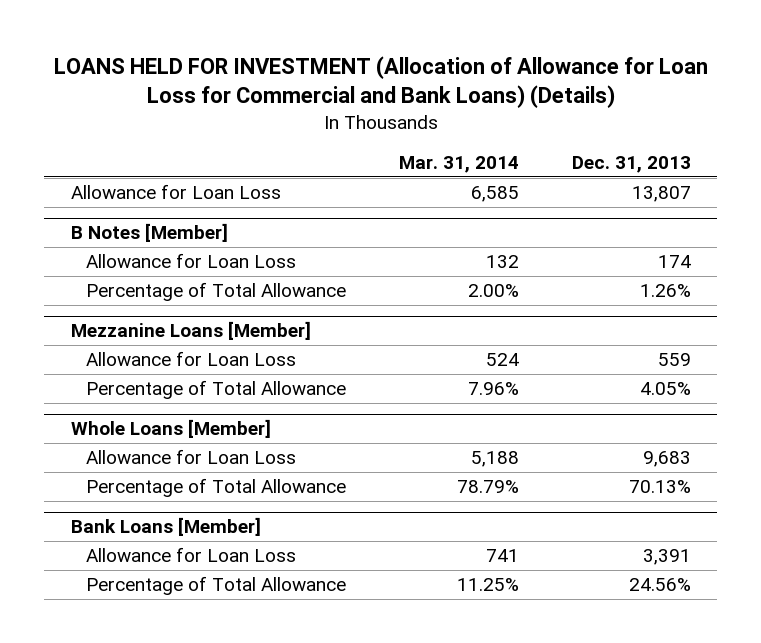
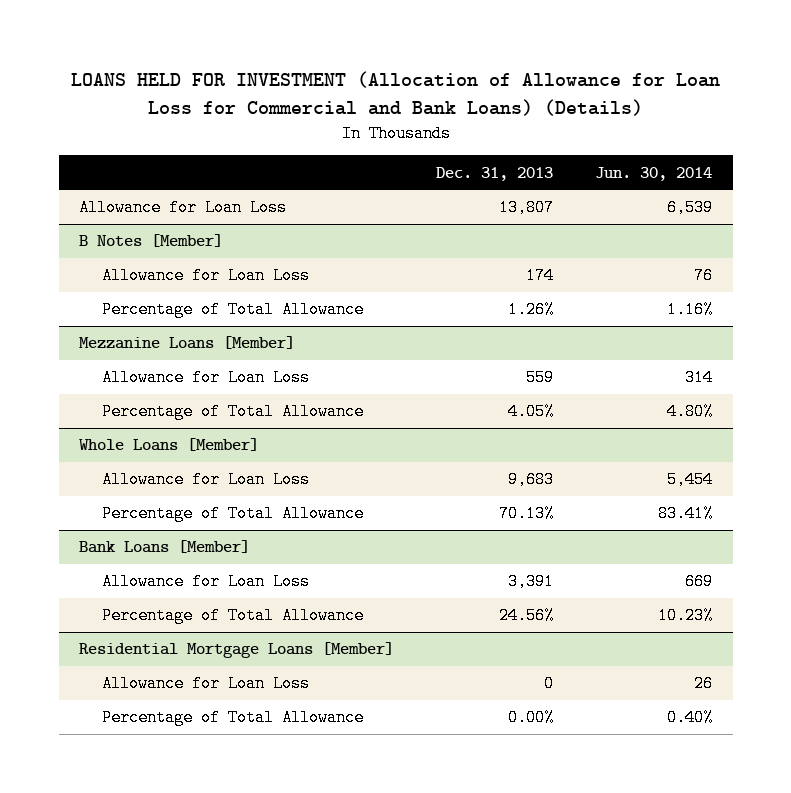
[399,155,520,173] Mar. 31, 2014 -> none
none -> [594,166,712,181] Jun. 30, 2014
none -> [79,642,395,659] Residential Mortgage Loans [Member]
none -> [101,675,310,693] Allowance for Loan Loss
none -> [101,709,364,727] Percentage of Total Allowance

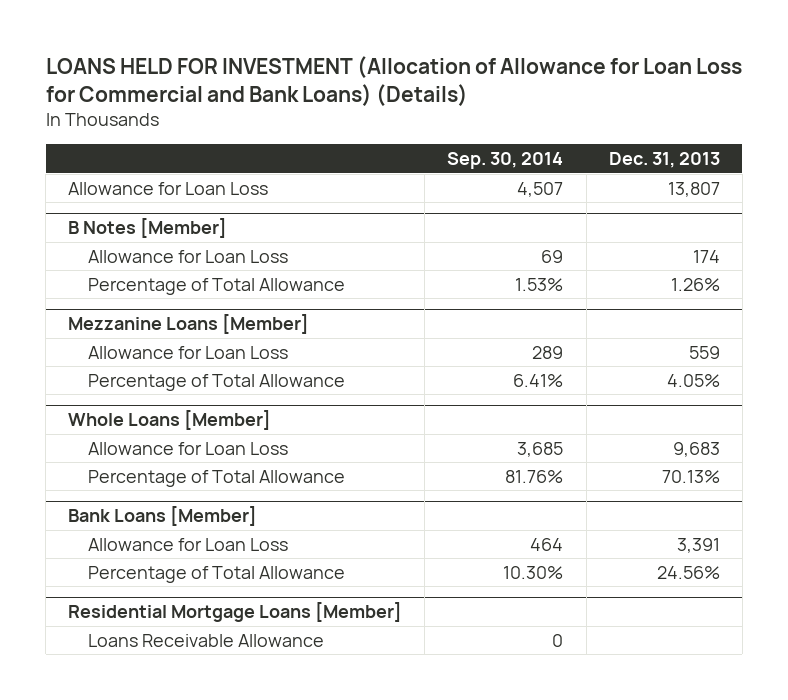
[594,166,712,181] Jun. 30, 2014 -> none
none -> [447,152,564,170] Sep. 30, 2014
[101,675,310,693] Allowance for Loan Loss -> none
[101,709,364,727] Percentage of Total Allowance -> none
none -> [87,633,324,647] Loans Receivable Allowance

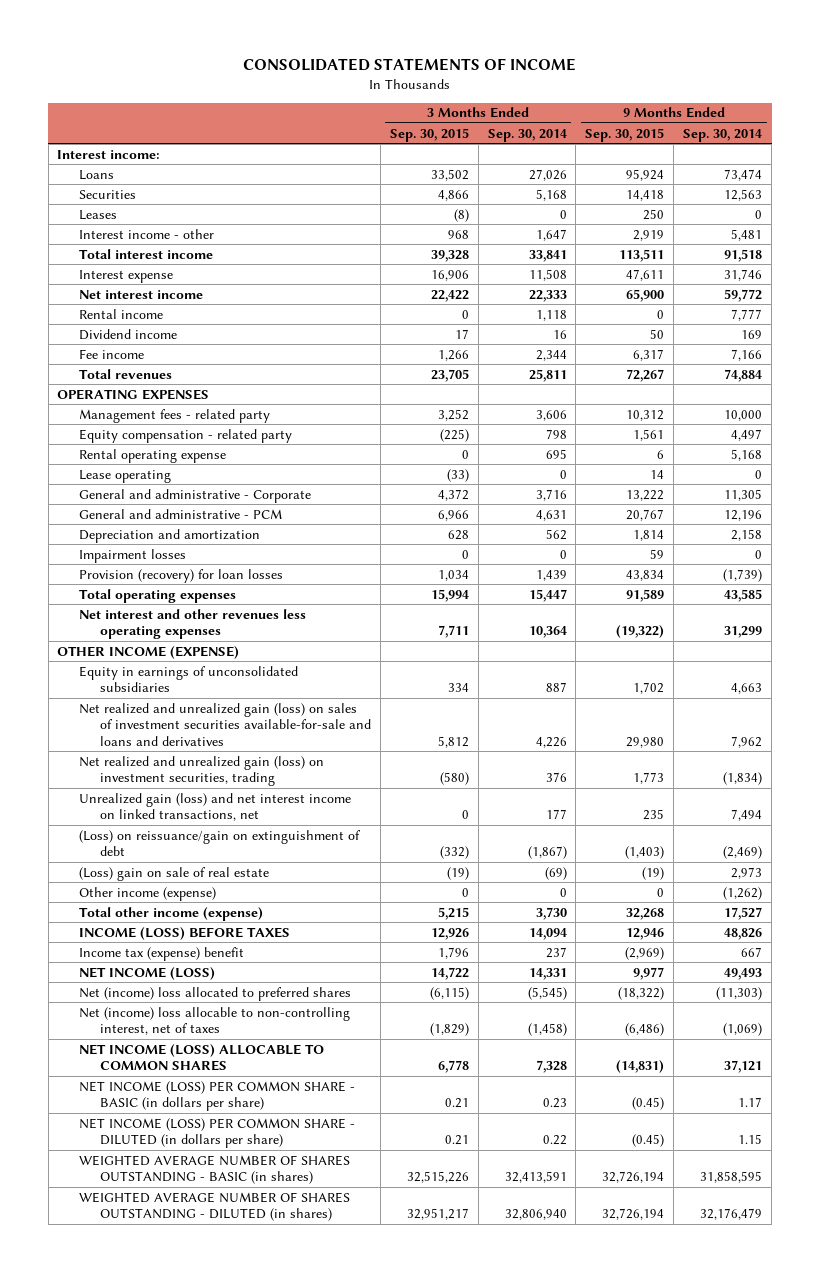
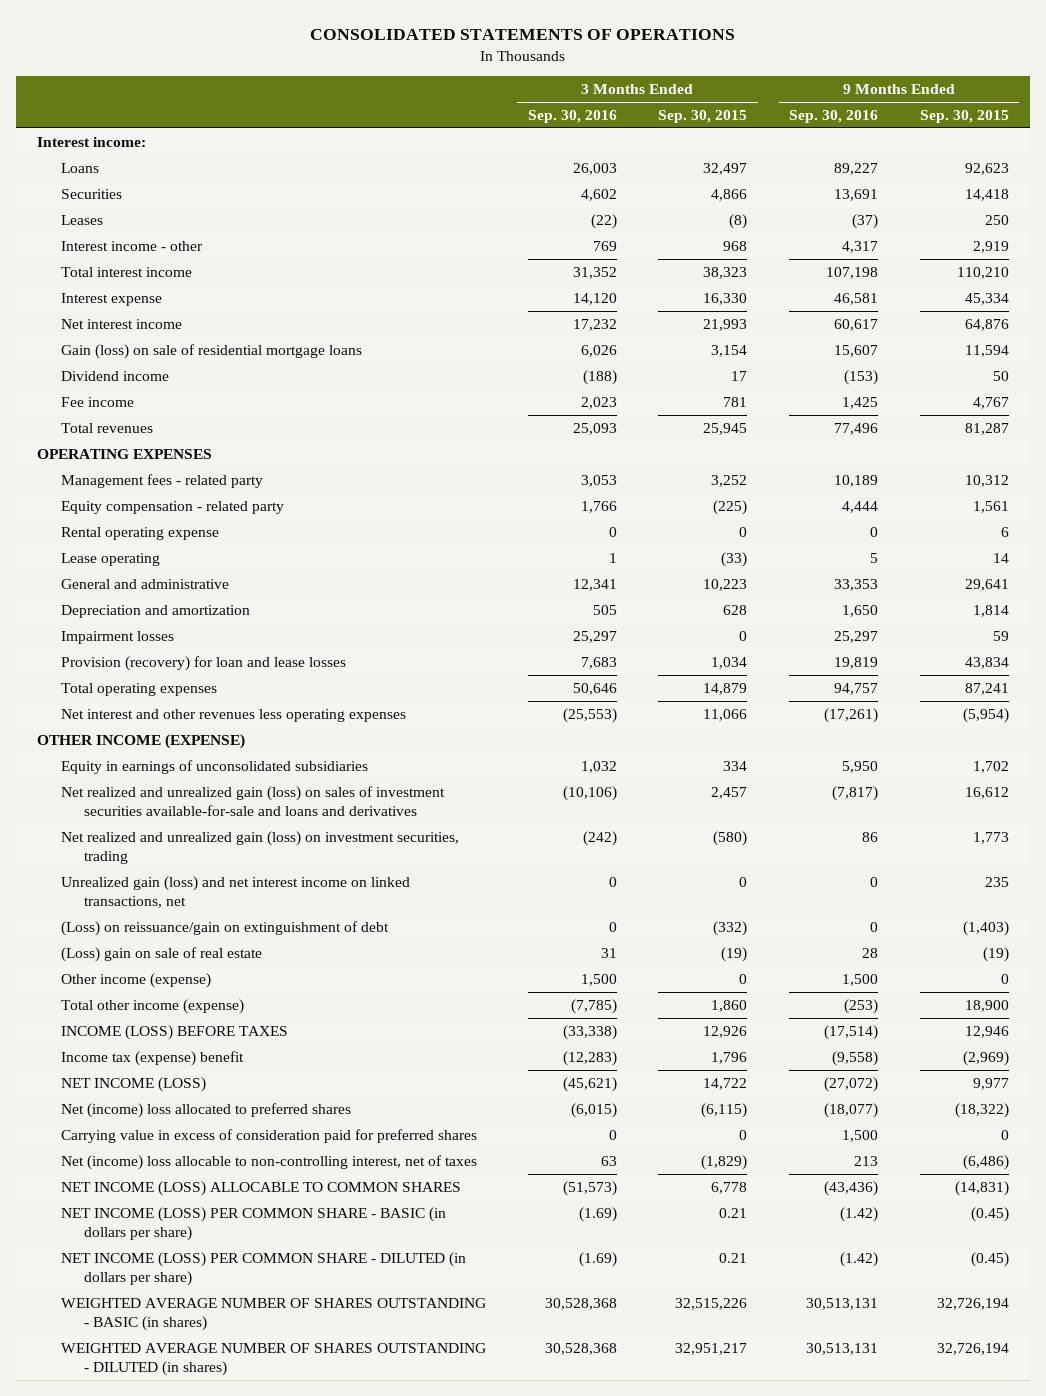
[242,57,576,71] CONSOLIDATED STATEMENTS OF INCOME -> [310,29,736,41] CONSOLIDATED STATEMENTS OF OPERATIONS
[487,128,567,142] Sep. 30, 2014 -> none
[683,128,763,142] Sep. 30, 2014 -> none
none -> [527,109,617,123] Sep. 30, 2016
none -> [789,109,879,123] Sep. 30, 2016
[430,168,469,181] 33,502 -> [703,162,748,175] 32,497
[626,168,665,181] 95,924 -> [965,162,1010,175] 92,623
[78,308,163,319] Rental income -> none
[430,249,469,262] 39,328 -> [703,266,748,279] 38,323
[619,248,665,262] 113,511 -> [957,266,1010,279] 110,210
[430,269,469,281] 16,906 -> [703,292,748,305] 16,330
[626,268,665,281] 47,611 -> [965,292,1010,305] 45,334
[430,289,469,302] 22,422 -> [703,318,748,331] 21,993
[626,288,665,302] 65,900 -> [965,318,1010,331] 64,876
none -> [60,343,362,359] Gain (loss) on sale of residential mortgage loans
[437,349,469,361] 1,266 -> [723,396,748,407] 781
[633,348,665,361] 6,317 -> [973,396,1010,409] 4,767
[430,368,469,382] 23,705 -> [703,422,748,435] 25,945
[626,368,665,382] 72,267 -> [965,422,1010,435] 81,287
[78,508,282,519] General and administrative - PCM -> none
[78,488,311,503] General and administrative - Corporate -> [60,578,229,589] General and administrative
[437,488,469,501] 4,372 -> [703,578,748,591] 10,223
[626,489,665,501] 13,222 -> [965,578,1010,591] 29,641
[78,568,283,583] Provision (recovery) for loan losses -> [60,655,346,671] Provision (recovery) for loan and lease losses
[430,588,469,602] 15,994 -> [703,682,748,695] 14,879
[626,588,665,602] 91,589 -> [965,682,1010,695] 87,241
[437,625,469,639] 7,711 -> [703,708,748,721] 11,066
[616,625,665,639] (19,322) -> [963,707,1010,723] (5,954)
[437,735,469,748] 5,812 -> [711,786,748,799] 2,457
[626,736,665,748] 29,980 -> [965,786,1010,799] 16,612
[437,906,469,920] 5,215 -> [711,999,748,1012] 1,860
[626,907,665,920] 32,268 -> [965,999,1010,1012] 18,900
none -> [60,1128,477,1143] Carrying value in excess of consideration paid for preferred shares

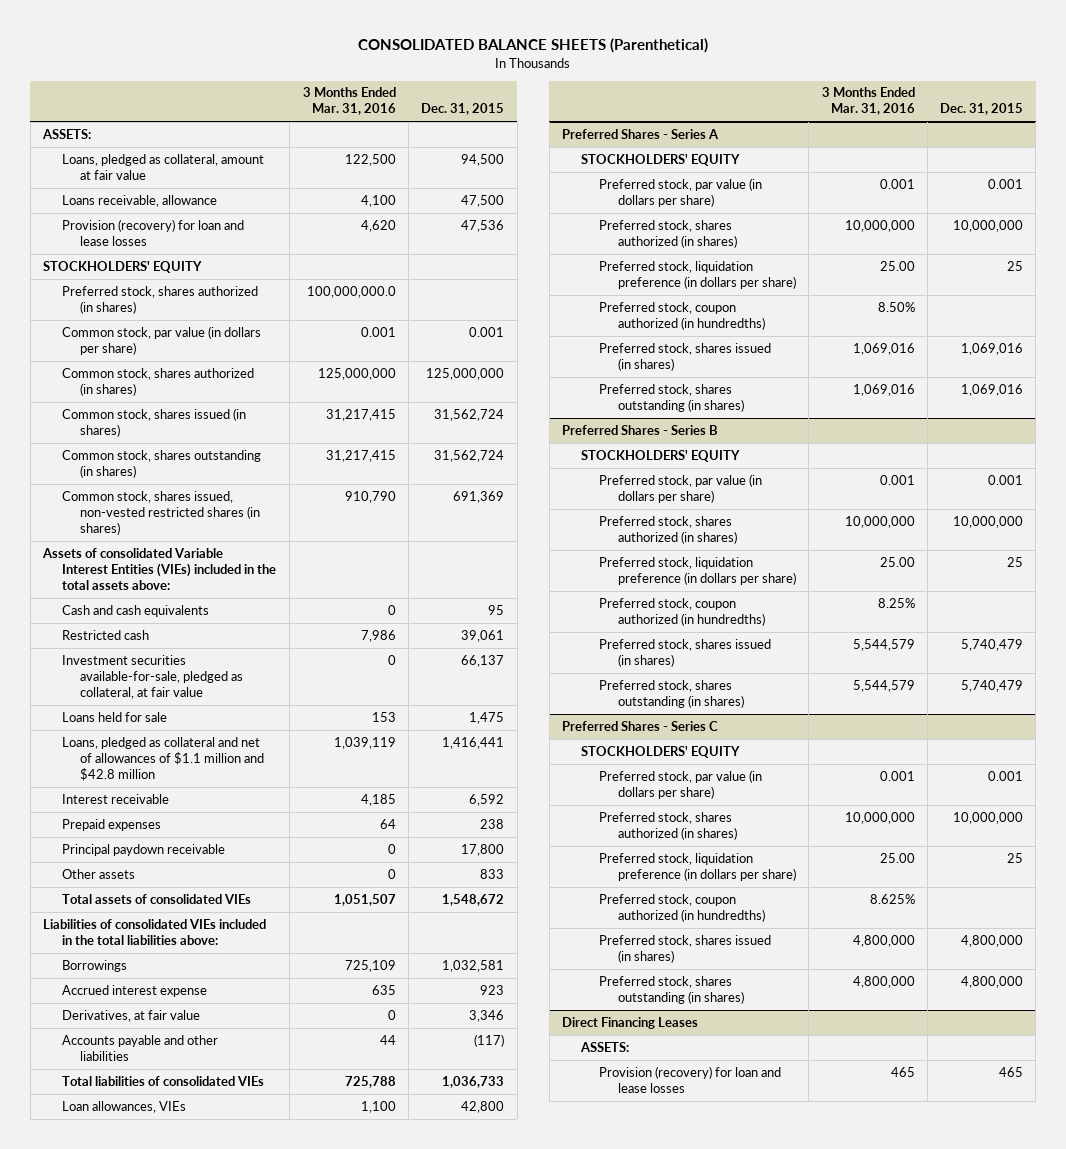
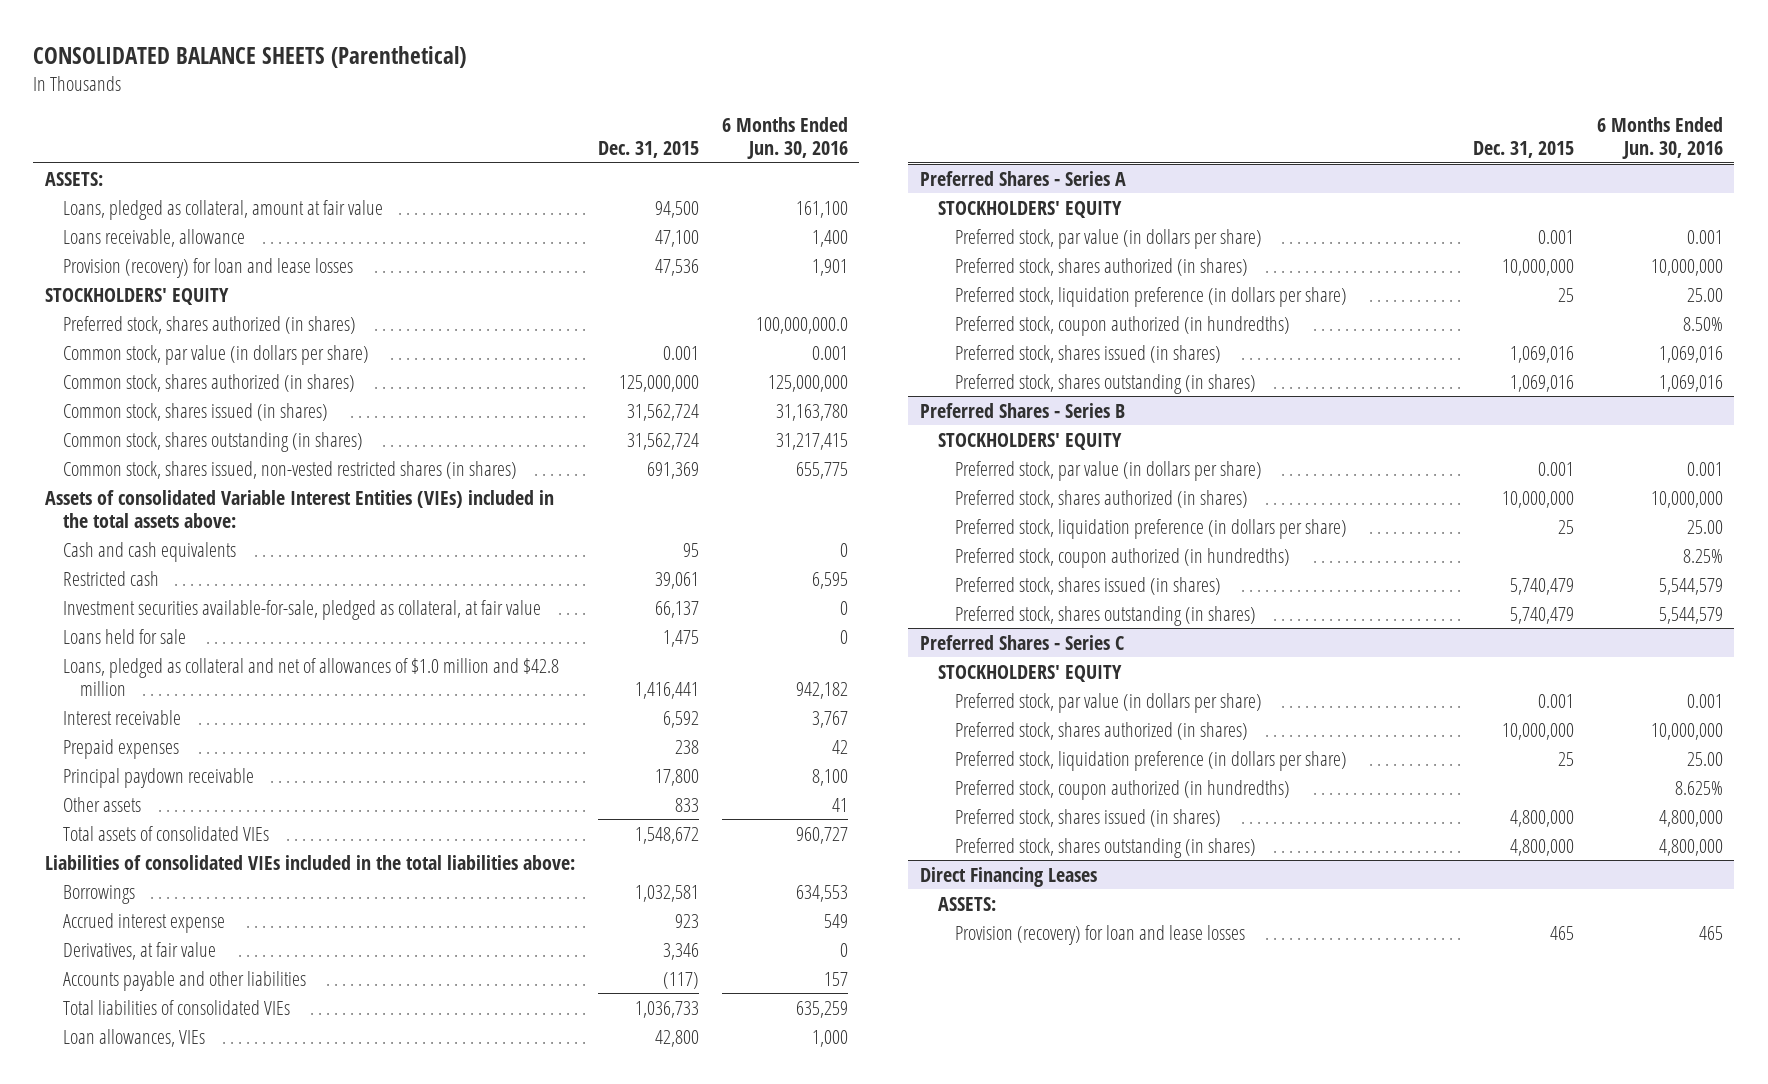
[302,87,396,116] 3 Months Ended Mar. 31, 2016 -> none
none -> [721,116,848,159] 6 Months Ended Jun. 30, 2016
[461,194,505,207] 47,500 -> [654,229,699,247] 47,100
[61,736,265,781] Loans, pledged as collateral and net of allowances of $1.1 million and $42.8 million -> [62,657,559,696] Loans, pledged as collateral and net of allowances of $1.0 million and $42.8 million

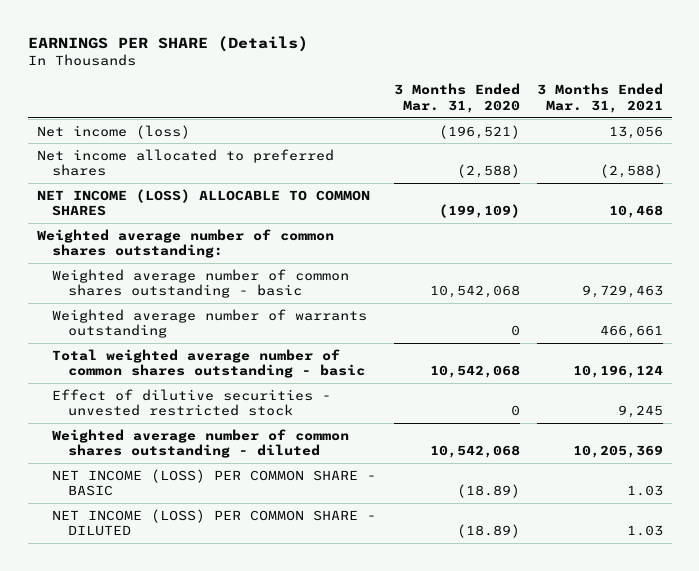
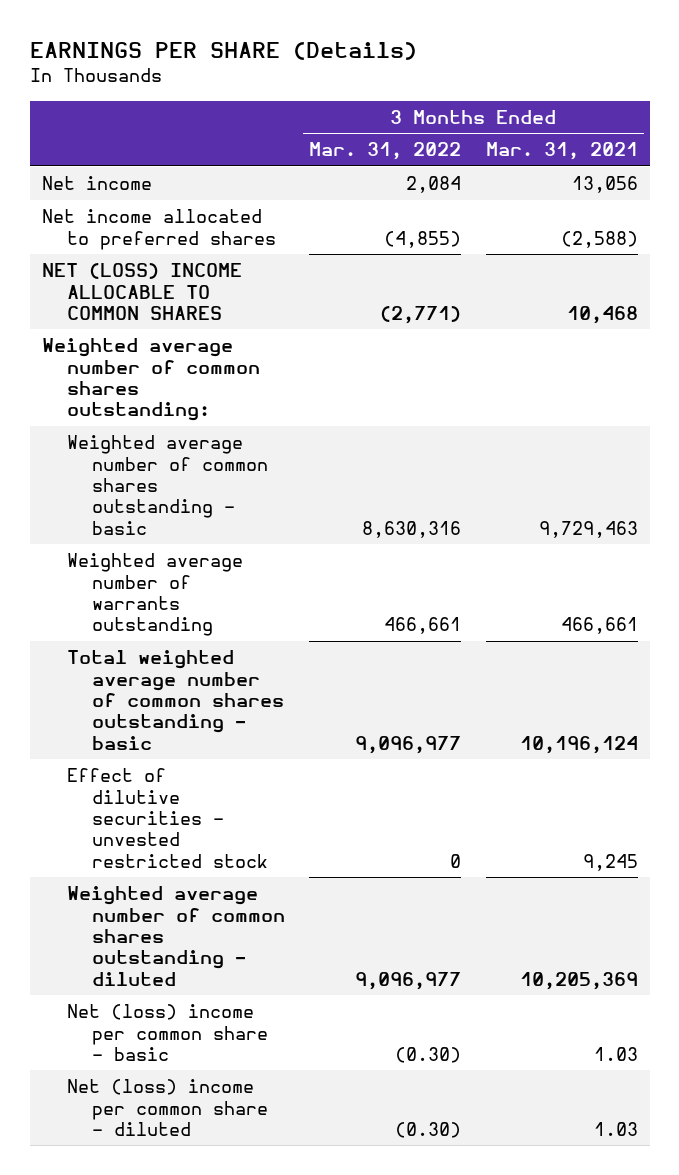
[393,83,520,114] 3 Months Ended Mar. 31, 2020 -> none
none -> [309,142,462,161] Mar. 31, 2022
[36,124,190,139] Net income (loss) -> [41,176,152,191] Net income
[36,188,370,217] NET INCOME (LOSS) ALLOCABLE TO COMMON SHARES -> [41,263,242,320] NET (LOSS) INCOME ALLOCABLE TO COMMON SHARES
[52,468,377,497] NET INCOME (LOSS) PER COMMON SHARE - BASIC -> [66,1004,269,1061] Net (loss) income per common share - basic
[52,508,377,537] NET INCOME (LOSS) PER COMMON SHARE - DILUTED -> [66,1079,269,1136] Net (loss) income per common share - diluted

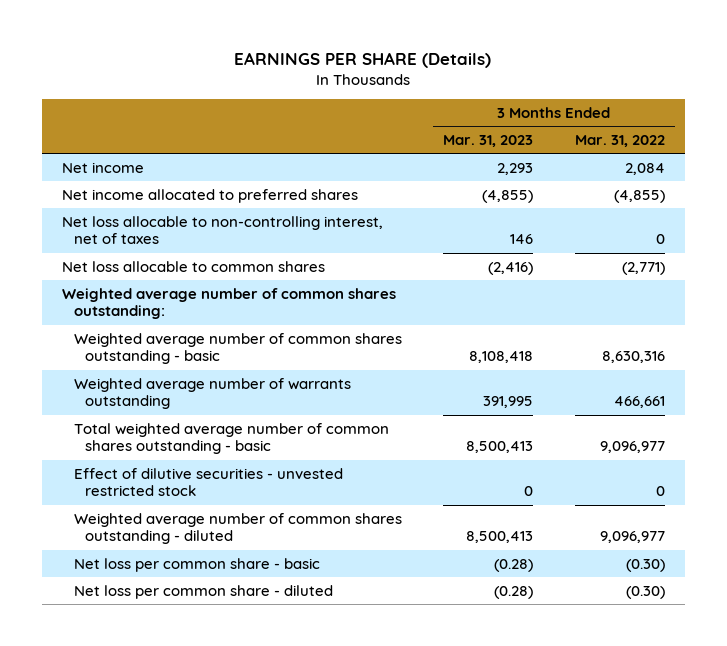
[485,142,638,161] Mar. 31, 2021 -> none
none -> [443,134,534,147] Mar. 31, 2023
none -> [62,215,384,245] Net loss allocable to non-controlling interest, net of taxes
[41,263,242,320] NET (LOSS) INCOME ALLOCABLE TO COMMON SHARES -> [62,260,326,272] Net loss allocable to common shares
[66,1004,269,1061] Net (loss) income per common share - basic -> [73,557,320,572] Net loss per common share - basic
[66,1079,269,1136] Net (loss) income per common share - diluted -> [73,584,333,599] Net loss per common share - diluted

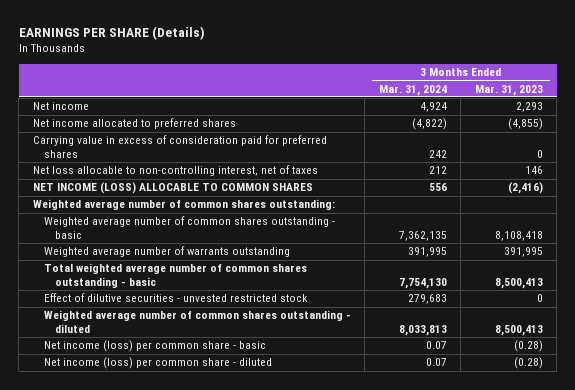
[574,134,665,147] Mar. 31, 2022 -> none
none -> [378,84,447,96] Mar. 31, 2024
none -> [32,135,327,158] Carrying value in excess of consideration paid for preferred shares
[62,260,326,272] Net loss allocable to common shares -> [32,182,313,195] NET INCOME (LOSS) ALLOCABLE TO COMMON SHARES
[73,557,320,572] Net loss per common share - basic -> [43,340,266,353] Net income (loss) per common share - basic
[73,584,333,599] Net loss per common share - diluted -> [43,357,272,370] Net income (loss) per common share - diluted

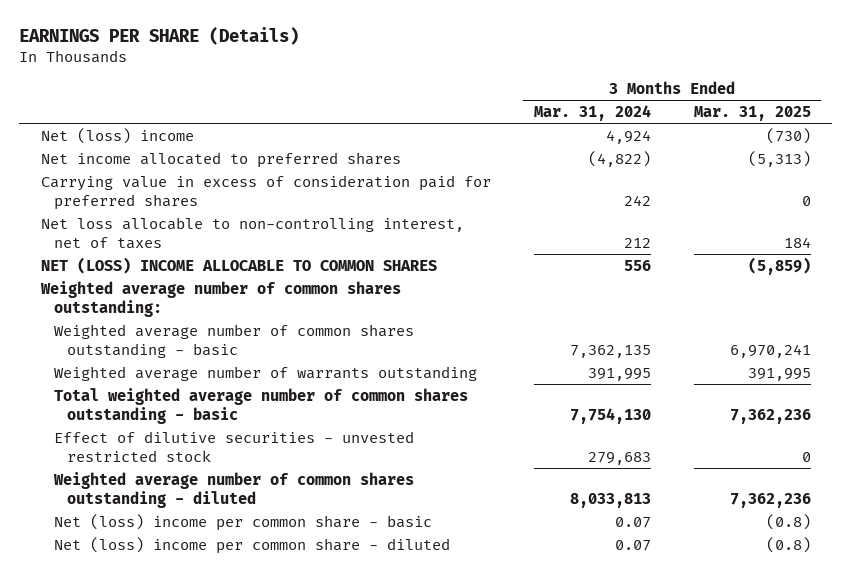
[474,84,543,96] Mar. 31, 2023 -> none
none -> [693,105,811,121] Mar. 31, 2025
[32,102,89,111] Net income -> [40,127,194,144] Net (loss) income
[32,182,313,195] NET INCOME (LOSS) ALLOCABLE TO COMMON SHARES -> [40,256,437,274] NET (LOSS) INCOME ALLOCABLE TO COMMON SHARES
[43,340,266,353] Net income (loss) per common share - basic -> [54,513,433,531] Net (loss) income per common share - basic
[43,357,272,370] Net income (loss) per common share - diluted -> [54,536,451,554] Net (loss) income per common share - diluted

